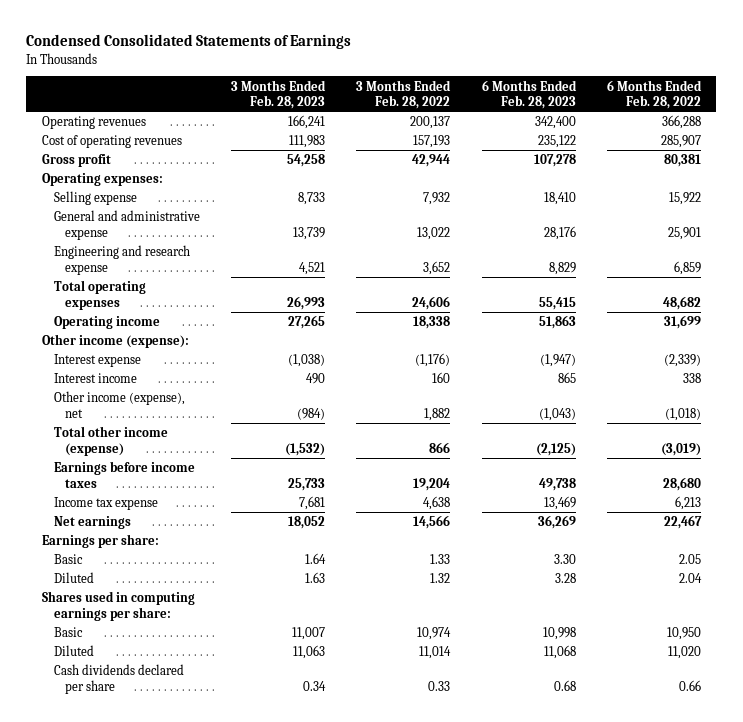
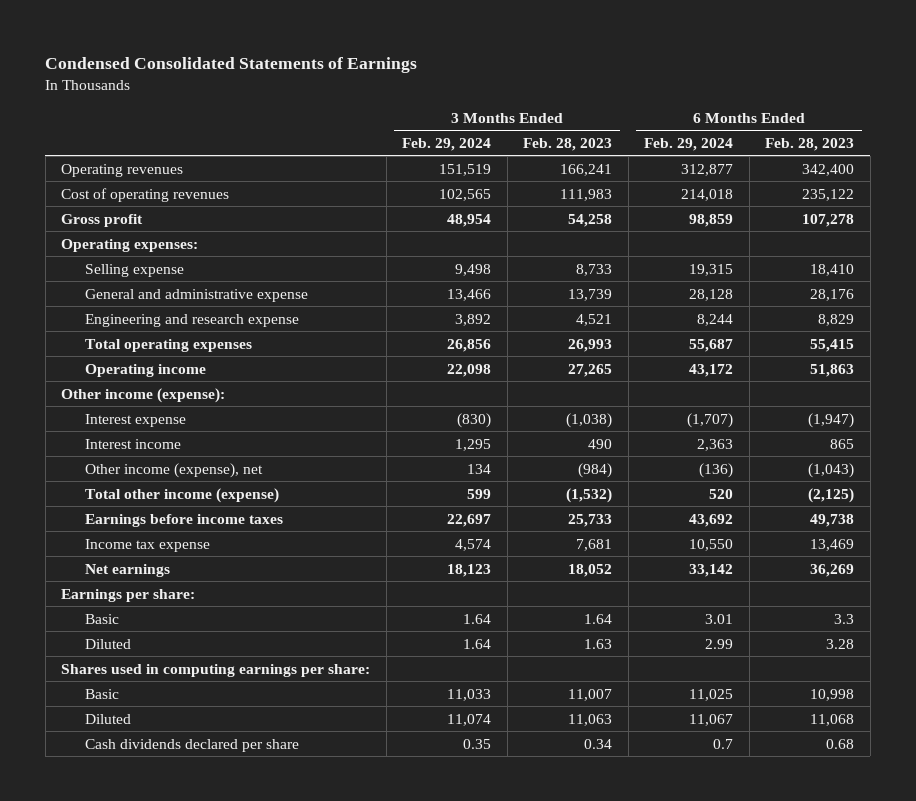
[356,79,452,110] 3 Months Ended Feb. 28, 2022 -> none
[606,79,702,110] 6 Months Ended Feb. 28, 2022 -> none
none -> [402,137,492,151] Feb. 29, 2024
none -> [644,137,734,151] Feb. 29, 2024
[553,554,576,565] 3.30 -> [834,613,855,624] 3.3

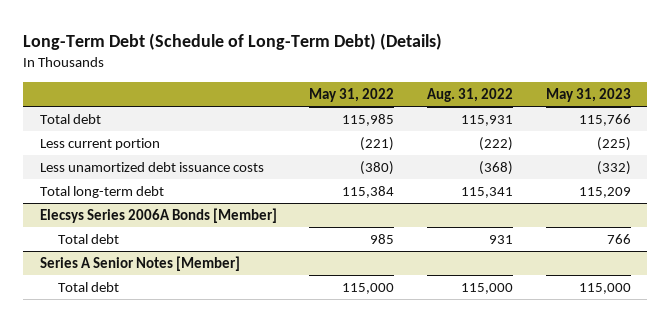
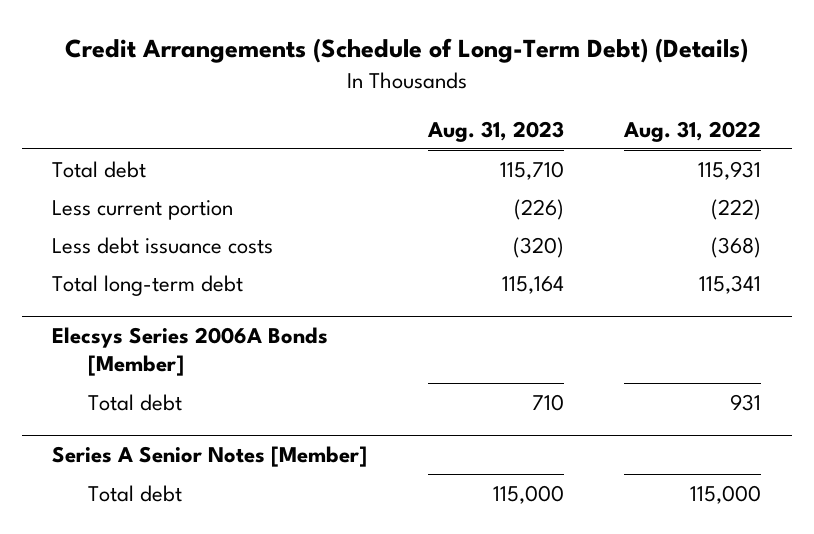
[23,32,443,50] Long-Term Debt (Schedule of Long-Term Debt) (Details) -> [64,38,748,64] Credit Arrangements (Schedule of Long-Term Debt) (Details)
[309,88,395,103] May 31, 2022 -> none
[545,88,631,103] May 31, 2023 -> none
none -> [426,120,564,142] Aug. 31, 2023
[39,161,264,172] Less unamortized debt issuance costs -> [52,236,274,254] Less debt issuance costs

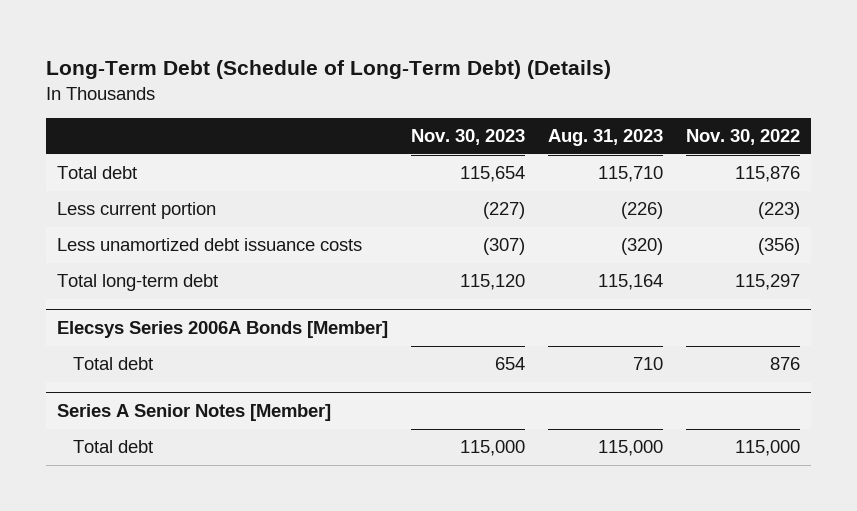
[64,38,748,64] Credit Arrangements (Schedule of Long-Term Debt) (Details) -> [46,59,612,79] Long-Term Debt (Schedule of Long-Term Debt) (Details)
[623,120,762,142] Aug. 31, 2022 -> none
none -> [411,129,526,146] Nov. 30, 2023
none -> [685,129,800,146] Nov. 30, 2022
[52,236,274,254] Less debt issuance costs -> [57,238,363,252] Less unamortized debt issuance costs

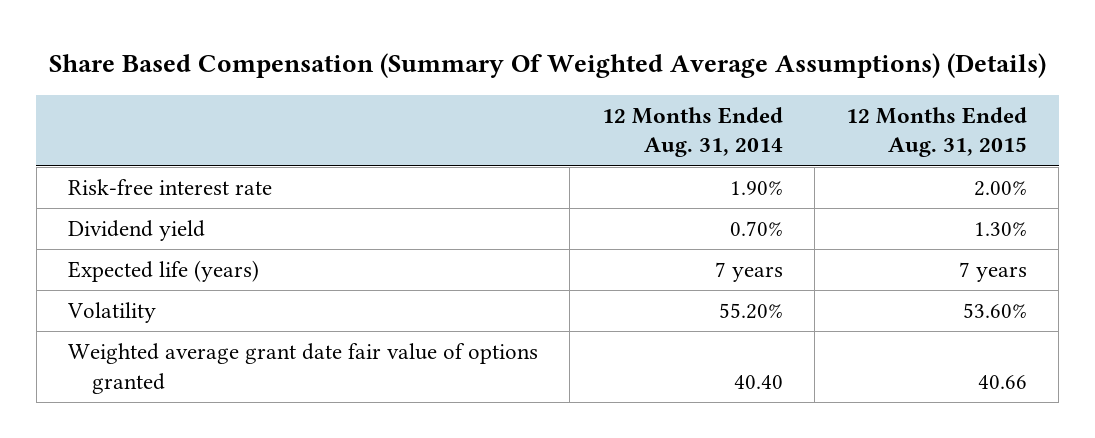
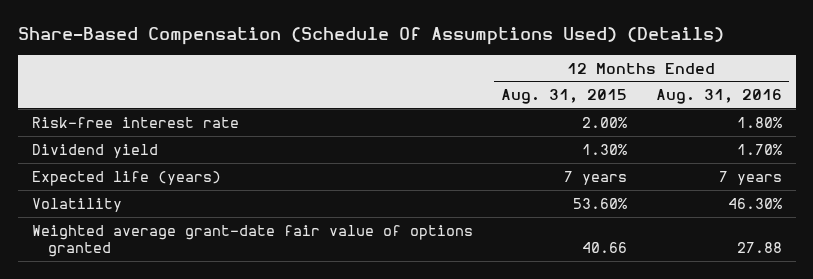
[48,52,1046,78] Share Based Compensation (Summary Of Weighted Average Assumptions) (Details) -> [17,27,724,46] Share-Based Compensation (Schedule Of Assumptions Used) (Details)
[601,106,783,158] 12 Months Ended Aug. 31, 2014 -> none
none -> [655,89,782,105] Aug. 31, 2016
[68,343,539,394] Weighted average grant date fair value of options granted -> [31,224,473,258] Weighted average grant-date fair value of options granted

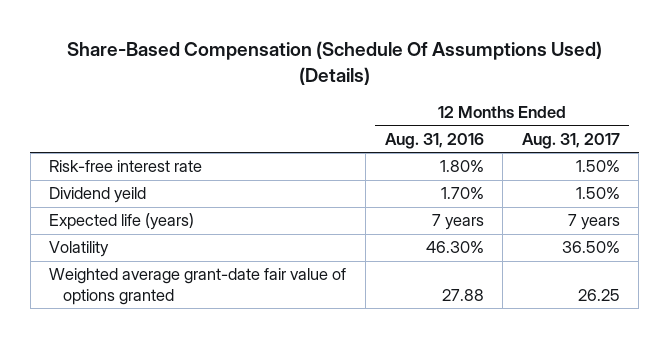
[501,89,628,105] Aug. 31, 2015 -> none
none -> [521,132,620,149] Aug. 31, 2017
[31,143,158,158] Dividend yield -> [49,187,147,204] Dividend yeild

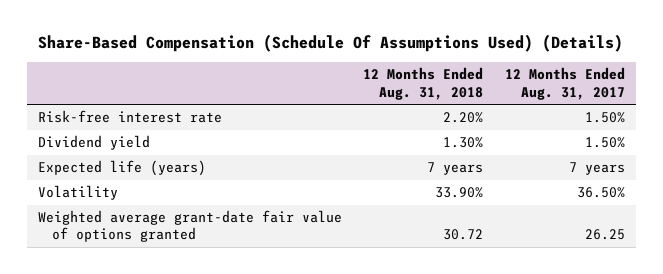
[384,132,484,149] Aug. 31, 2016 -> none
none -> [363,67,484,100] 12 Months Ended Aug. 31, 2018
[49,187,147,204] Dividend yeild -> [37,135,150,151] Dividend yield

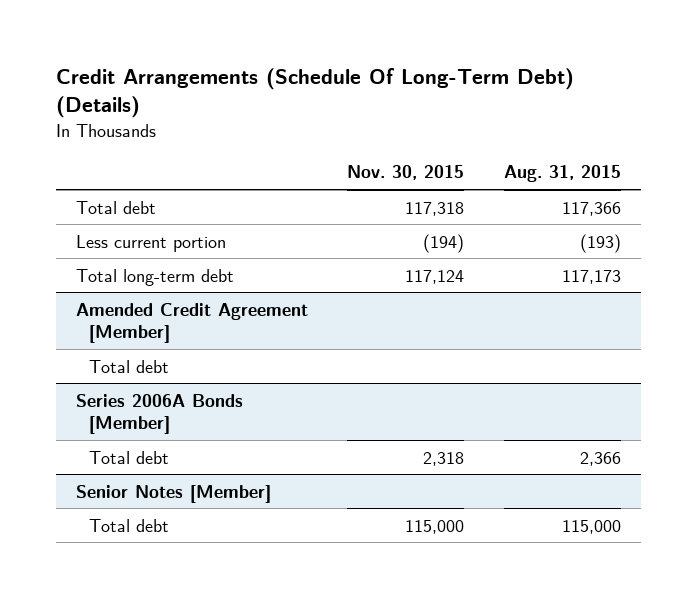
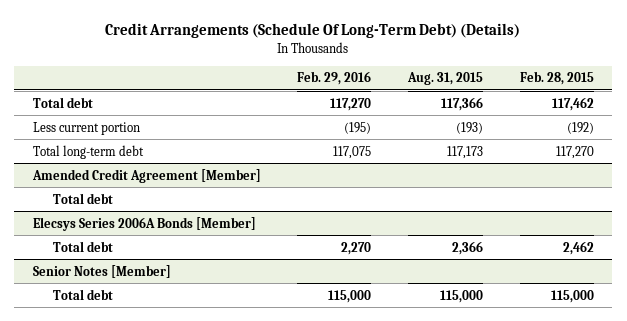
[347,165,465,181] Nov. 30, 2015 -> none
none -> [297,71,372,86] Feb. 29, 2016
none -> [519,71,594,86] Feb. 28, 2015
[75,393,243,434] Series 2006A Bonds [Member] -> [32,216,256,231] Elecsys Series 2006A Bonds [Member]

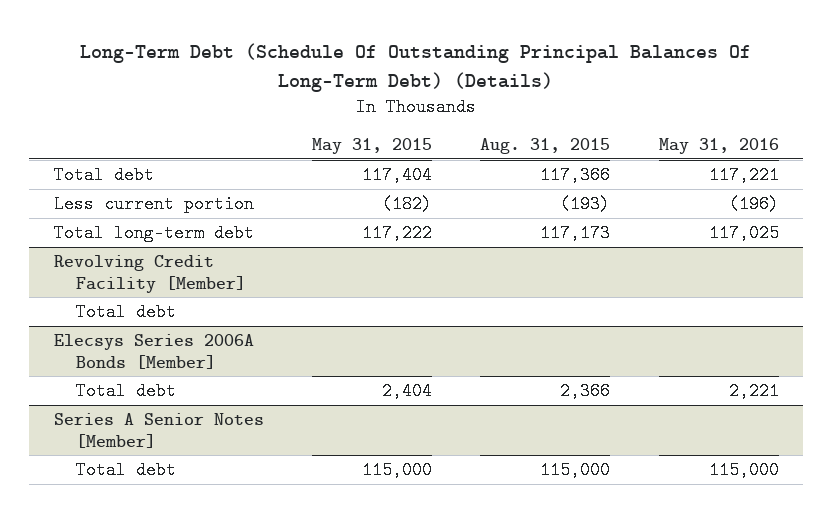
[105,22,521,38] Credit Arrangements (Schedule Of Long-Term Debt) (Details) -> [80,43,752,92] Long-Term Debt (Schedule Of Outstanding Principal Balances Of Long-Term Debt) (Details)
[297,71,372,86] Feb. 29, 2016 -> none
[519,71,594,86] Feb. 28, 2015 -> none
none -> [312,138,433,155] May 31, 2015
none -> [658,138,779,155] May 31, 2016
[31,168,261,183] Amended Credit Agreement [Member] -> none
none -> [53,254,247,293] Revolving Credit Facility [Member]
[32,264,171,278] Senior Notes [Member] -> [53,412,264,448] Series A Senior Notes [Member]

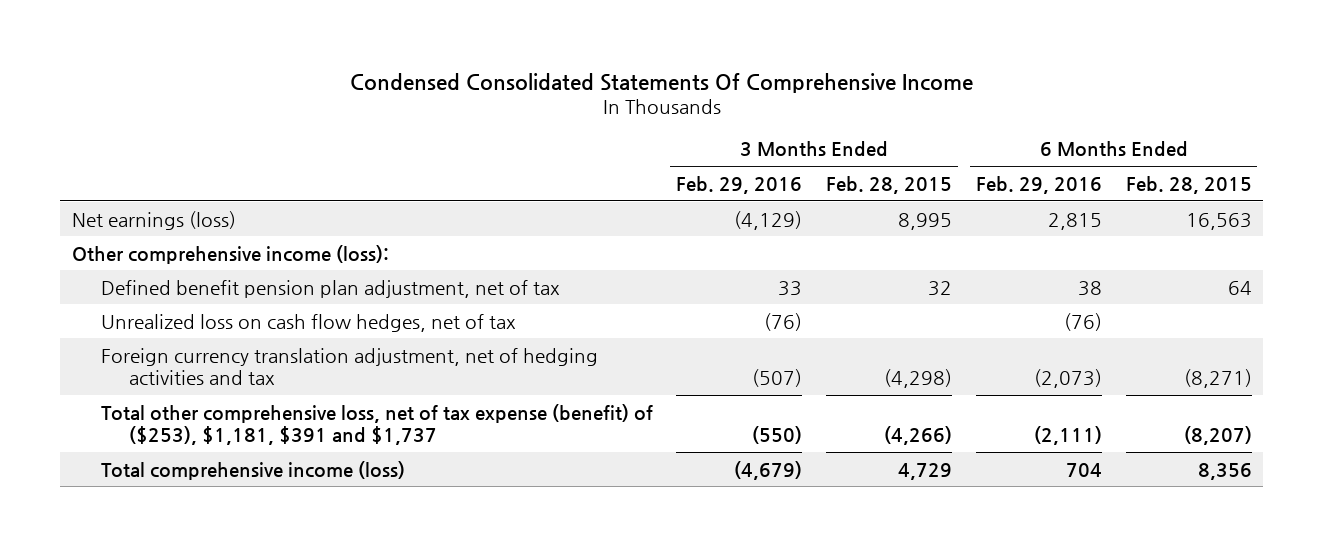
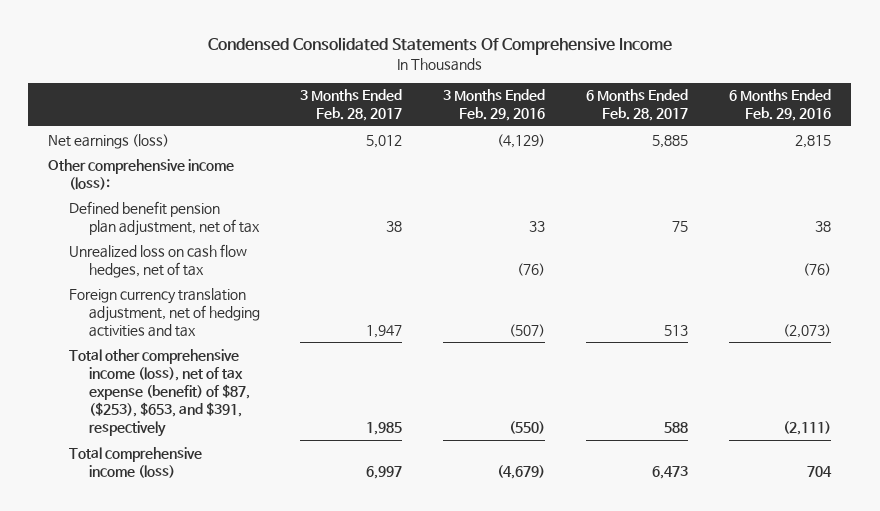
[826,175,953,194] Feb. 28, 2015 -> none
[1125,175,1252,194] Feb. 28, 2015 -> none
none -> [300,89,403,122] 3 Months Ended Feb. 28, 2017
none -> [586,89,689,122] 6 Months Ended Feb. 28, 2017
[100,403,653,446] Total other comprehensive loss, net of tax expense (benefit) of ($253), $1,181, $391 and $1,737 -> [68,348,250,438] Total other comprehensive income (loss), net of tax expense (benefit) of $87, ($253), $653, and $391, respectively

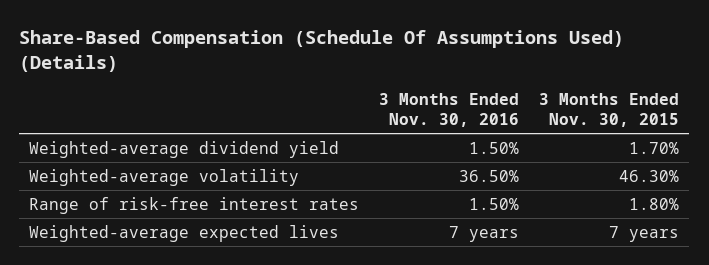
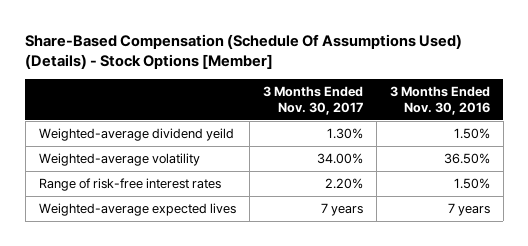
[19,30,625,73] Share-Based Compensation (Schedule Of Assumptions Used) (Details) -> [25,33,463,69] Share-Based Compensation (Schedule Of Assumptions Used) (Details) - Stock Options [Member]
[539,93,680,128] 3 Months Ended Nov. 30, 2015 -> none
none -> [262,86,363,116] 3 Months Ended Nov. 30, 2017
[29,140,340,158] Weighted-average dividend yield -> [38,127,234,141] Weighted-average dividend yeild

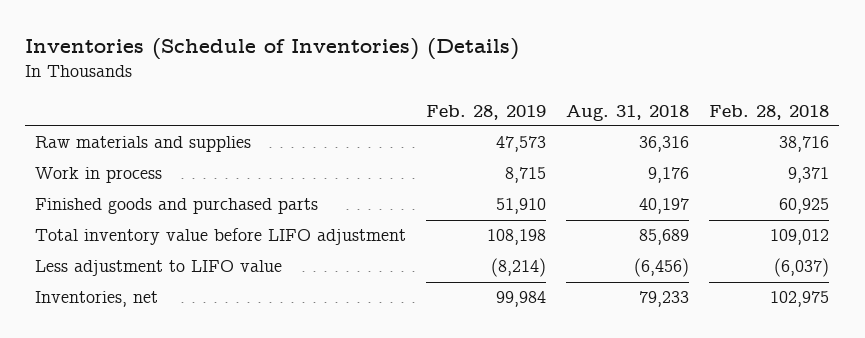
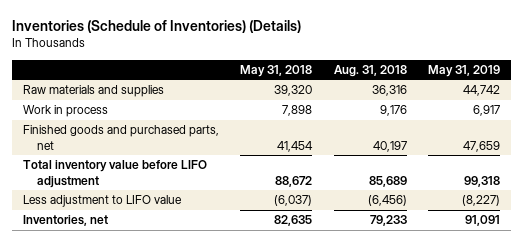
[426,104,547,120] Feb. 28, 2019 -> none
[709,104,830,120] Feb. 28, 2018 -> none
none -> [240,64,313,77] May 31, 2018
none -> [428,64,501,77] May 31, 2019
[35,198,319,215] Finished goods and purchased parts -> [22,125,219,150] Finished goods and purchased parts, net

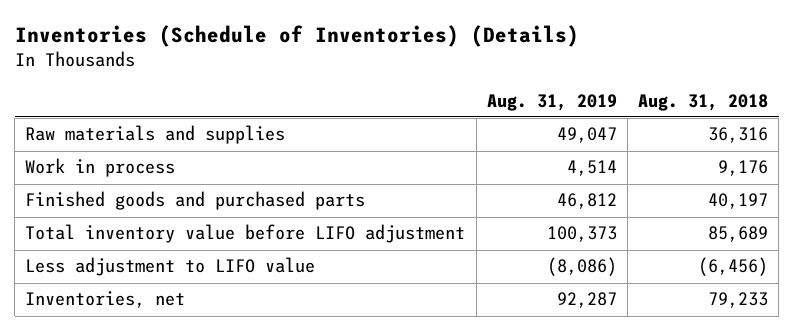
[240,64,313,77] May 31, 2018 -> none
[428,64,501,77] May 31, 2019 -> none
none -> [486,93,617,111] Aug. 31, 2019
[22,125,219,150] Finished goods and purchased parts, net -> [25,191,366,211] Finished goods and purchased parts

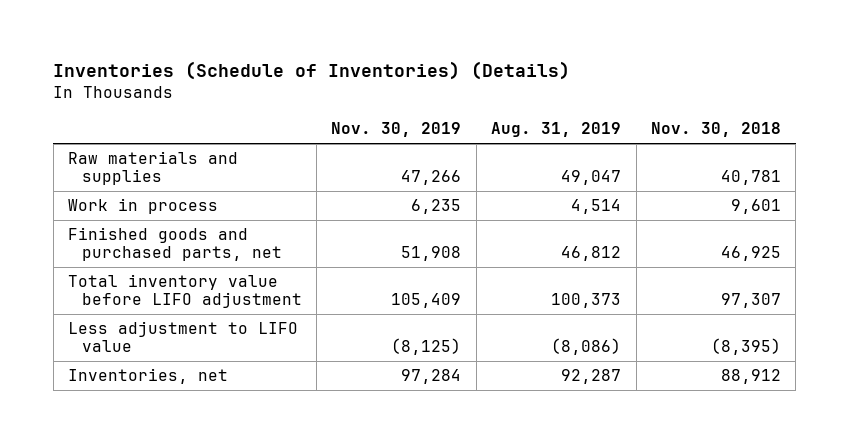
[638,93,769,111] Aug. 31, 2018 -> none
none -> [331,122,462,138] Nov. 30, 2019
none -> [650,122,781,138] Nov. 30, 2018
[25,191,366,211] Finished goods and purchased parts -> [68,227,282,262] Finished goods and purchased parts, net

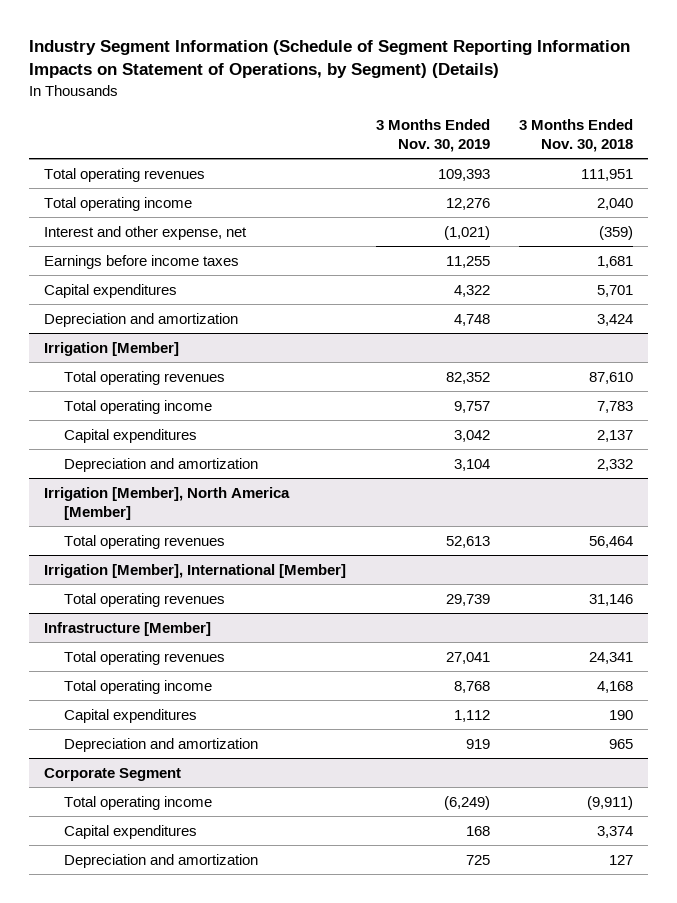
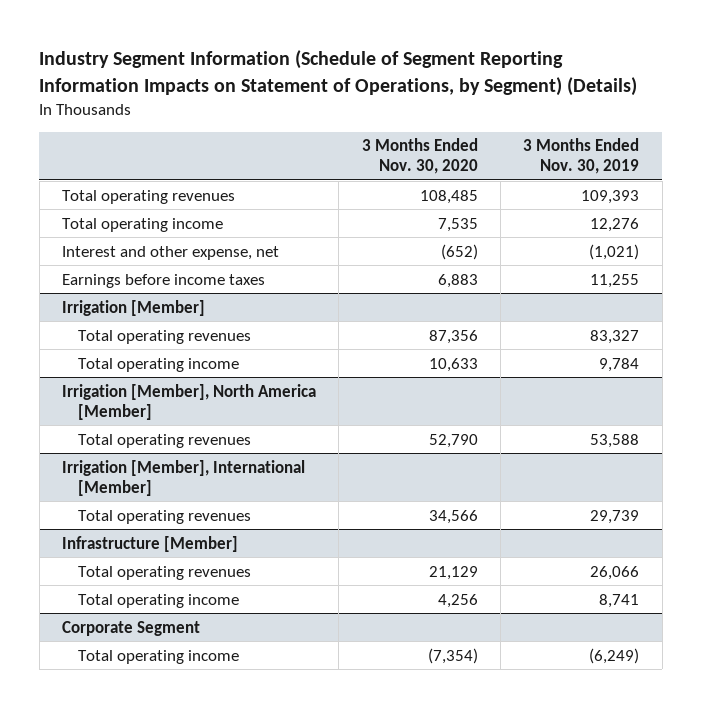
[519,119,634,153] 3 Months Ended Nov. 30, 2018 -> none
none -> [361,138,478,175] 3 Months Ended Nov. 30, 2020
[43,283,177,298] Capital expenditures -> none
[43,312,238,327] Depreciation and amortization -> none
[64,428,198,443] Capital expenditures -> none
[64,457,259,472] Depreciation and amortization -> none
[445,371,490,384] 82,352 -> [590,329,640,344] 83,327
[453,400,490,413] 9,757 -> [599,357,640,372] 9,784
[445,535,490,548] 52,613 -> [590,433,640,448] 53,588
[64,708,198,723] Capital expenditures -> none
[64,737,259,752] Depreciation and amortization -> none
[445,651,490,664] 27,041 -> [590,565,640,580] 26,066
[453,680,490,693] 8,768 -> [599,593,640,608] 8,741
[64,824,198,839] Capital expenditures -> none
[64,853,259,868] Depreciation and amortization -> none

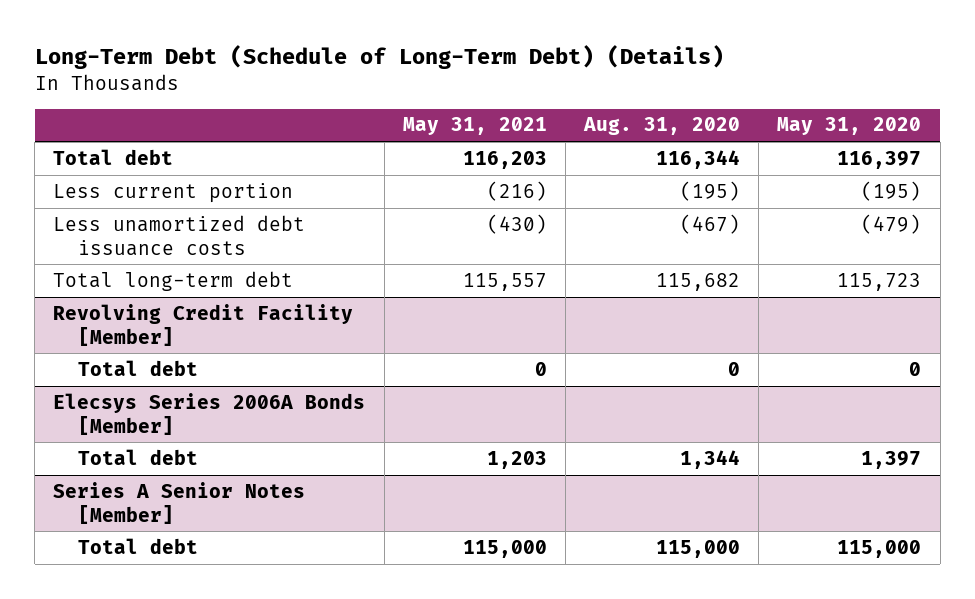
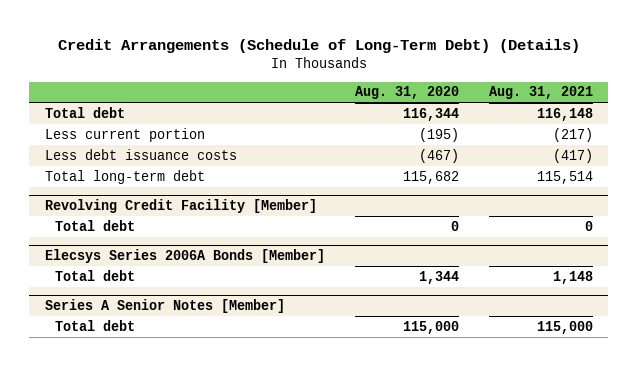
[34,45,724,70] Long-Term Debt (Schedule of Long-Term Debt) (Details) -> [57,39,580,54] Credit Arrangements (Schedule of Long-Term Debt) (Details)
[402,117,547,136] May 31, 2021 -> none
[777,117,922,136] May 31, 2020 -> none
none -> [489,86,594,100] Aug. 31, 2021
[53,214,306,256] Less unamortized debt issuance costs -> [44,148,237,160] Less debt issuance costs

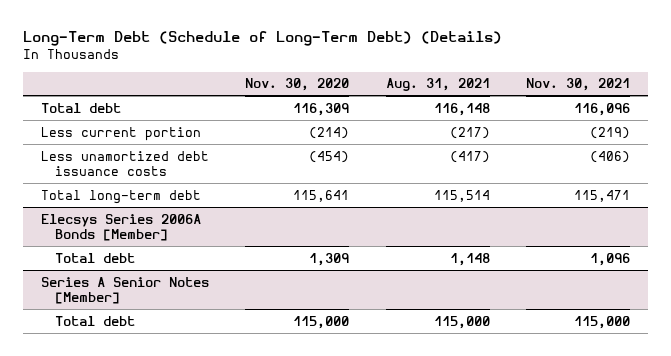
[57,39,580,54] Credit Arrangements (Schedule of Long-Term Debt) (Details) -> [23,31,503,47] Long-Term Debt (Schedule of Long-Term Debt) (Details)
[354,86,459,100] Aug. 31, 2020 -> none
none -> [245,78,350,92] Nov. 30, 2020
none -> [525,78,630,92] Nov. 30, 2021
[44,148,237,160] Less debt issuance costs -> [41,150,210,176] Less unamortized debt issuance costs
[44,198,317,213] Revolving Credit Facility [Member] -> none
[55,219,136,231] Total debt -> none

